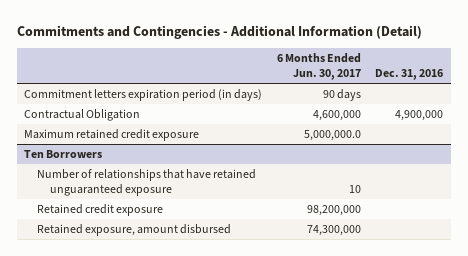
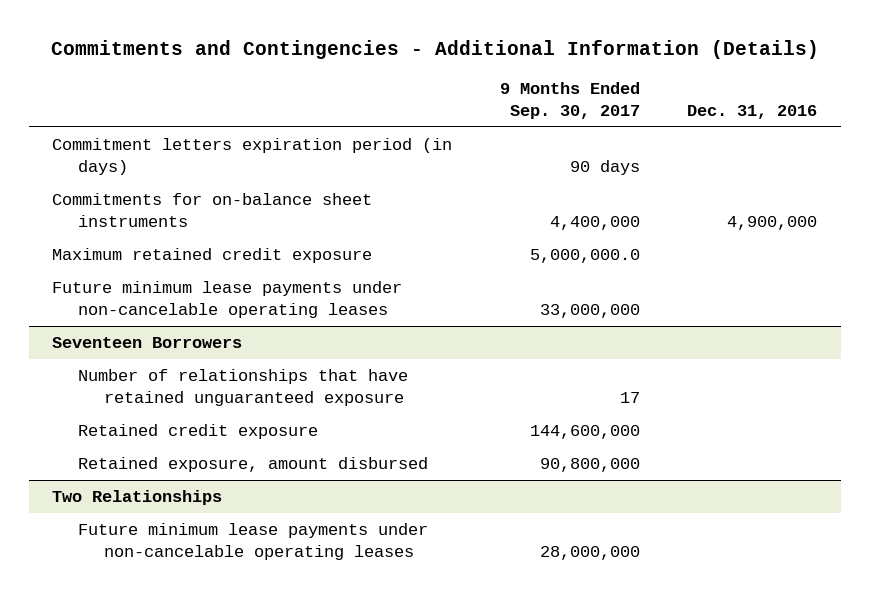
[17,25,423,40] Commitments and Contingencies - Additional Information (Detail) -> [50,40,819,60] Commitments and Contingencies - Additional Information (Details)
[276,53,361,81] 6 Months Ended Jun. 30, 2017 -> none
none -> [499,82,640,119] 9 Months Ended Sep. 30, 2017
[24,109,141,122] Contractual Obligation -> [52,193,373,227] Commitments for on-balance sheet instruments
[24,150,103,159] Ten Borrowers -> none
[37,169,257,197] Number of relationships that have retained unguaranteed exposure -> none
[37,204,164,217] Retained credit exposure -> none
[37,224,232,237] Retained exposure, amount disbursed -> none
none -> [52,281,403,318] Future minimum lease payments under non-cancelable operating leases
none -> [52,337,243,349] Seventeen Borrowers
none -> [77,369,408,406] Number of relationships that have retained unguaranteed exposure
none -> [77,424,318,440] Retained credit exposure
none -> [77,457,428,473] Retained exposure, amount disbursed
none -> [52,490,223,506] Two Relationships
none -> [77,523,428,560] Future minimum lease payments under non-cancelable operating leases

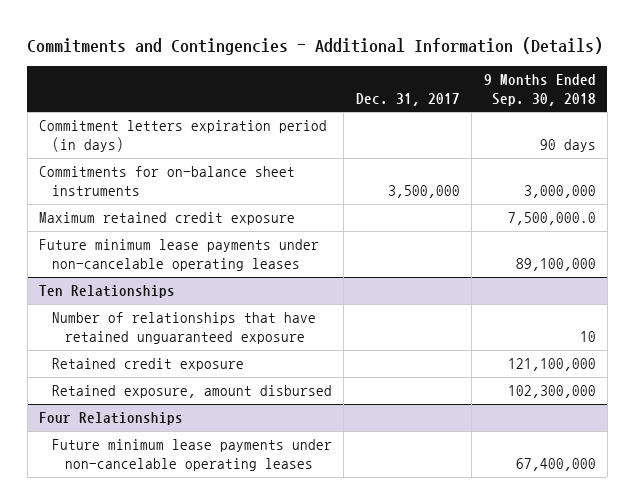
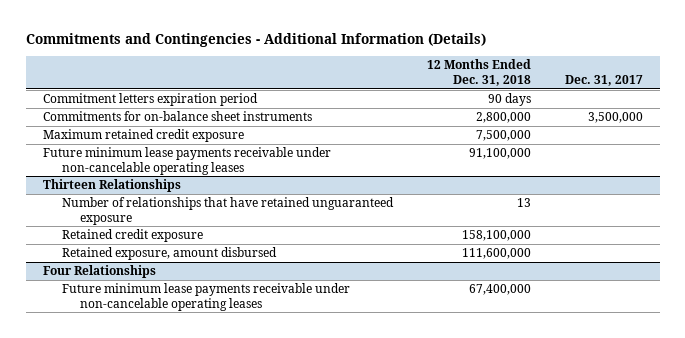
[483,73,596,106] 9 Months Ended Sep. 30, 2018 -> none
none -> [426,59,531,86] 12 Months Ended Dec. 31, 2018
[39,120,328,153] Commitment letters expiration period (in days) -> [42,93,258,107] Commitment letters expiration period
[39,285,176,299] Ten Relationships -> none
[52,312,317,345] Number of relationships that have retained unguaranteed exposure -> none
[52,358,245,372] Retained credit exposure -> none
[52,385,333,399] Retained exposure, amount disbursed -> none
[39,239,320,272] Future minimum lease payments under non-cancelable operating leases -> [42,147,331,175] Future minimum lease payments receivable under non-cancelable operating leases
none -> [42,179,181,193] Thirteen Relationships
none -> [61,197,394,225] Number of relationships that have retained unguaranteed exposure
none -> [61,229,203,243] Retained credit exposure
none -> [61,247,277,261] Retained exposure, amount disbursed
[52,439,333,472] Future minimum lease payments under non-cancelable operating leases -> [61,283,350,311] Future minimum lease payments receivable under non-cancelable operating leases

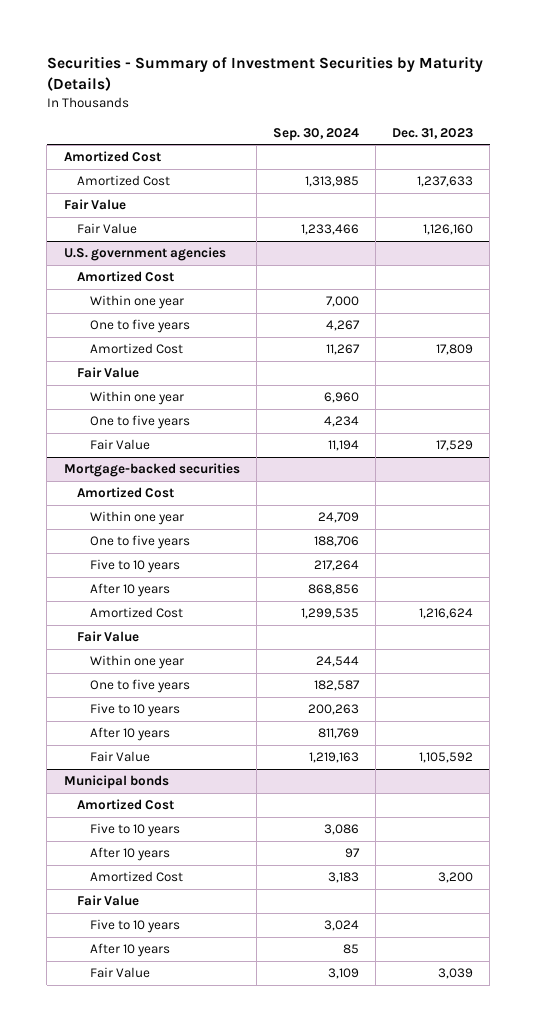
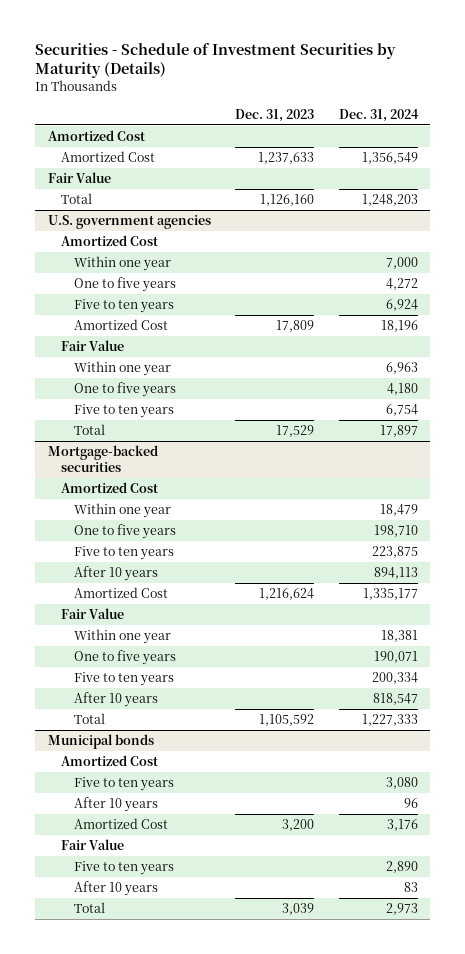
[46,55,483,91] Securities - Summary of Investment Securities by Maturity (Details) -> [35,42,397,79] Securities - Schedule of Investment Securities by Maturity (Details)
[272,127,359,141] Sep. 30, 2024 -> none
none -> [338,108,419,122] Dec. 31, 2024
[77,223,138,235] Fair Value -> [60,193,92,205] Total
none -> [74,299,175,314] Five to ten years
none -> [74,404,175,419] Five to ten years
[90,439,151,451] Fair Value -> [74,424,106,436] Total
[90,559,181,574] Five to 10 years -> [74,546,175,561] Five to ten years
[90,703,181,718] Five to 10 years -> [74,672,175,687] Five to ten years
[90,751,151,763] Fair Value -> [74,713,106,725] Total
[90,823,181,838] Five to 10 years -> [74,777,175,792] Five to ten years
[90,919,181,934] Five to 10 years -> [74,861,175,876] Five to ten years
[90,967,151,979] Fair Value -> [74,902,106,914] Total

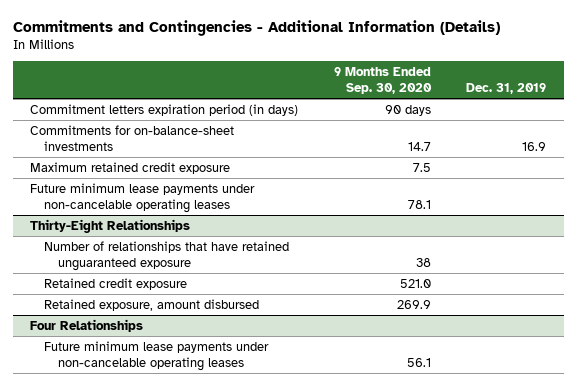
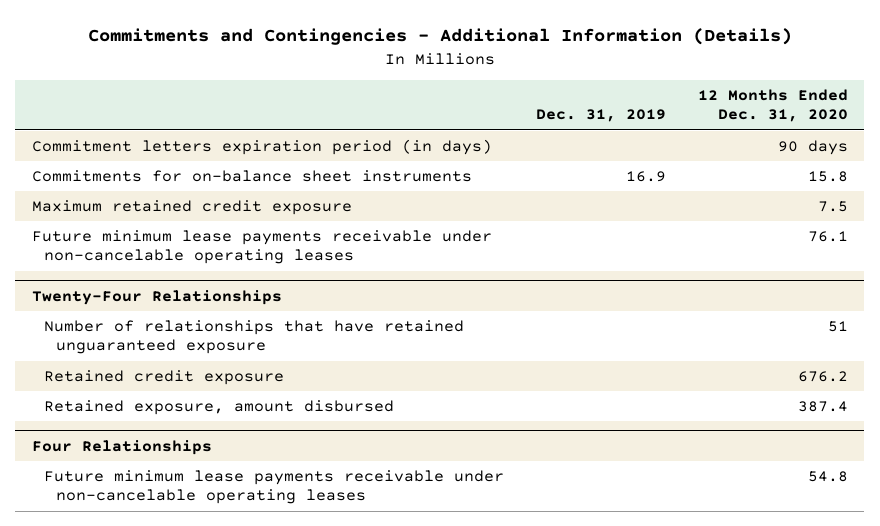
[333,67,432,94] 9 Months Ended Sep. 30, 2020 -> none
none -> [697,89,848,123] 12 Months Ended Dec. 31, 2020
[30,124,235,151] Commitments for on-balance-sheet investments -> [31,170,472,183] Commitments for on-balance sheet instruments
[30,218,191,233] Thirty-Eight Relationships -> none
[44,240,290,271] Number of relationships that have retained unguaranteed exposure -> none
[44,277,188,290] Retained credit exposure -> none
[44,298,260,311] Retained exposure, amount disbursed -> none
[30,182,256,213] Future minimum lease payments under non-cancelable operating leases -> [31,230,492,265] Future minimum lease payments receivable under non-cancelable operating leases
none -> [31,289,282,305] Twenty-Four Relationships
none -> [43,320,464,355] Number of relationships that have retained unguaranteed exposure
none -> [43,370,284,386] Retained credit exposure
none -> [43,400,394,416] Retained exposure, amount disbursed
[44,340,270,371] Future minimum lease payments under non-cancelable operating leases -> [43,470,504,505] Future minimum lease payments receivable under non-cancelable operating leases

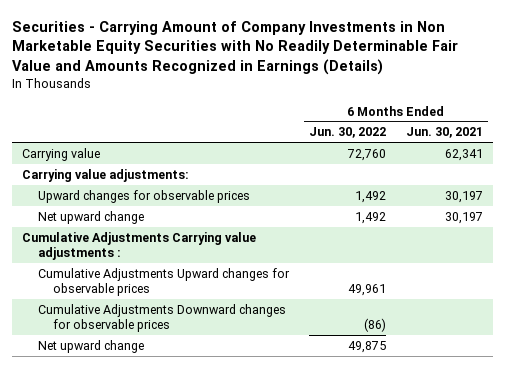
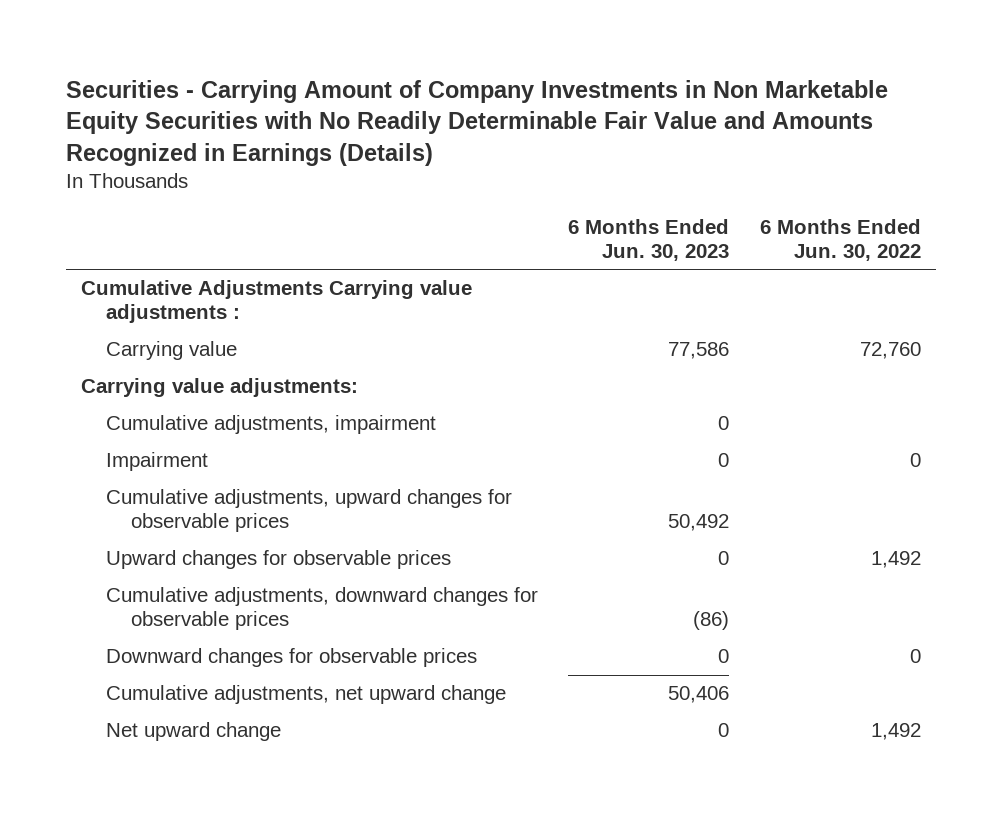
[406,127,484,139] Jun. 30, 2021 -> none
none -> [568,219,730,261] 6 Months Ended Jun. 30, 2023
[22,231,257,260] Cumulative Adjustments Carrying value adjustments : -> [81,280,473,324] Cumulative Adjustments Carrying value adjustments :
none -> [105,415,436,435] Cumulative adjustments, impairment
none -> [105,452,208,472] Impairment
none -> [105,489,512,533] Cumulative adjustments, upward changes for observable prices
none -> [105,587,538,631] Cumulative adjustments, downward changes for observable prices
none -> [105,648,477,668] Downward changes for observable prices
none -> [105,685,506,705] Cumulative adjustments, net upward change
[37,267,290,296] Cumulative Adjustments Upward changes for observable prices -> none
[37,303,286,332] Cumulative Adjustments Downward changes for observable prices -> none
[37,339,144,353] Net upward change -> none

